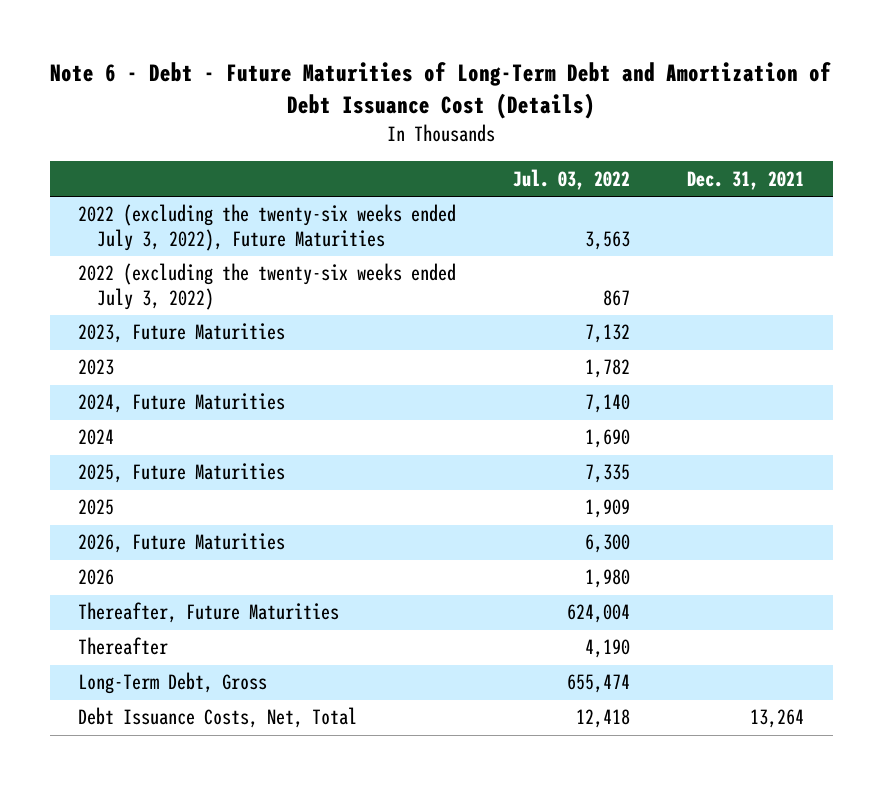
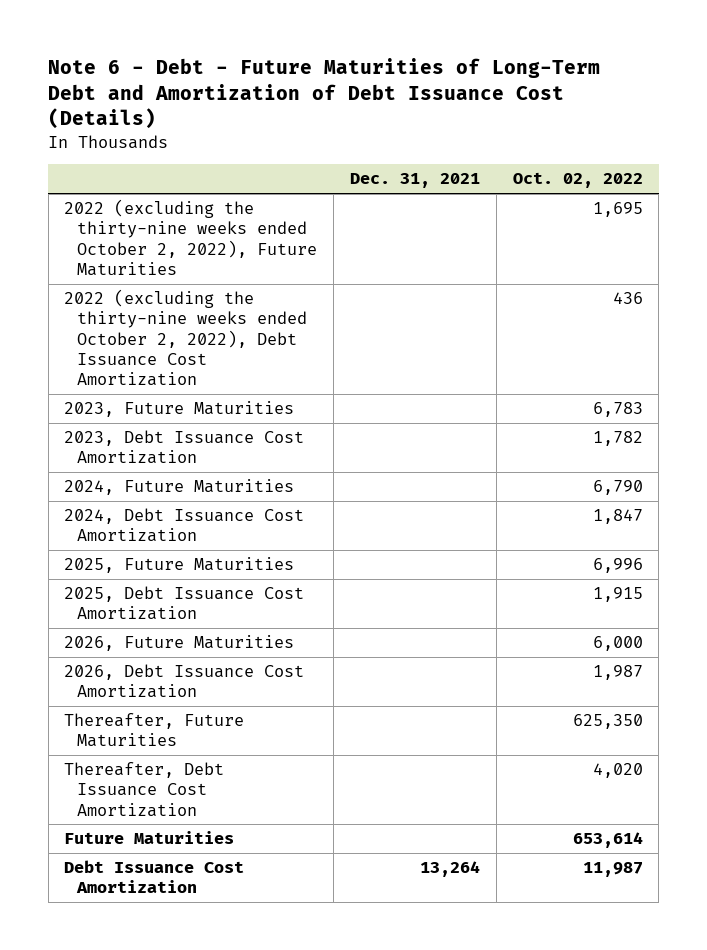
[513,168,631,190] Jul. 03, 2022 -> none
none -> [512,172,643,189] Oct. 02, 2022
[78,204,457,252] 2022 (excluding the twenty-six weeks ended July 3, 2022), Future Maturities -> [64,199,318,276] 2022 (excluding the thirty-nine weeks ended October 2, 2022), Future Maturities
[78,263,457,311] 2022 (excluding the twenty-six weeks ended July 3, 2022) -> [64,289,308,386] 2022 (excluding the thirty-nine weeks ended October 2, 2022), Debt Issuance Cost Amortization
[78,359,115,376] 2023 -> [64,430,305,465] 2023, Debt Issuance Cost Amortization
[78,429,115,446] 2024 -> [64,508,305,543] 2024, Debt Issuance Cost Amortization
[78,499,115,516] 2025 -> [64,586,305,621] 2025, Debt Issuance Cost Amortization
[78,569,115,586] 2026 -> [64,664,305,699] 2026, Debt Issuance Cost Amortization
[78,637,169,656] Thereafter -> [64,762,225,817] Thereafter, Debt Issuance Cost Amortization
[78,672,268,695] Long-Term Debt, Gross -> [64,831,235,845] Future Maturities
[78,707,358,729] Debt Issuance Costs, Net, Total -> [64,860,245,894] Debt Issuance Cost Amortization

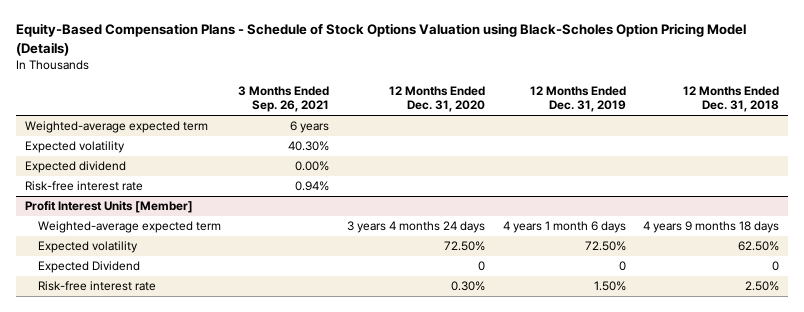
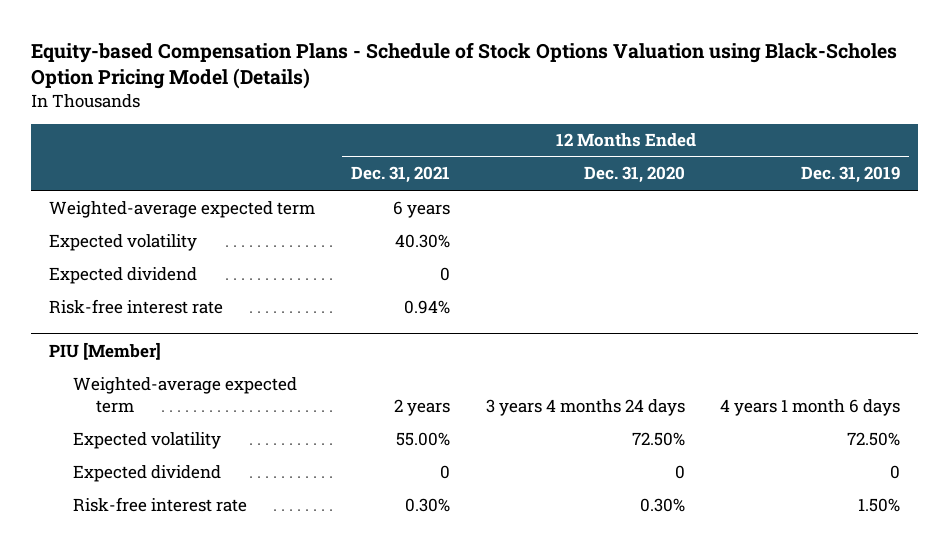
[15,23,746,56] Equity-Based Compensation Plans - Schedule of Stock Options Valuation using Black-Scholes Option Pricing Model (Details) -> [31,41,898,89] Equity-based Compensation Plans - Schedule of Stock Options Valuation using Black-Scholes Option Pricing Model (Details)
[238,85,330,113] 3 Months Ended Sep. 26, 2021 -> none
[683,85,780,113] 12 Months Ended Dec. 31, 2018 -> none
none -> [350,166,450,184] Dec. 31, 2021
[24,201,193,214] Profit Interest Units [Member] -> [49,341,162,360] PIU [Member]
[37,261,140,274] Expected Dividend -> [72,464,221,482] Expected dividend

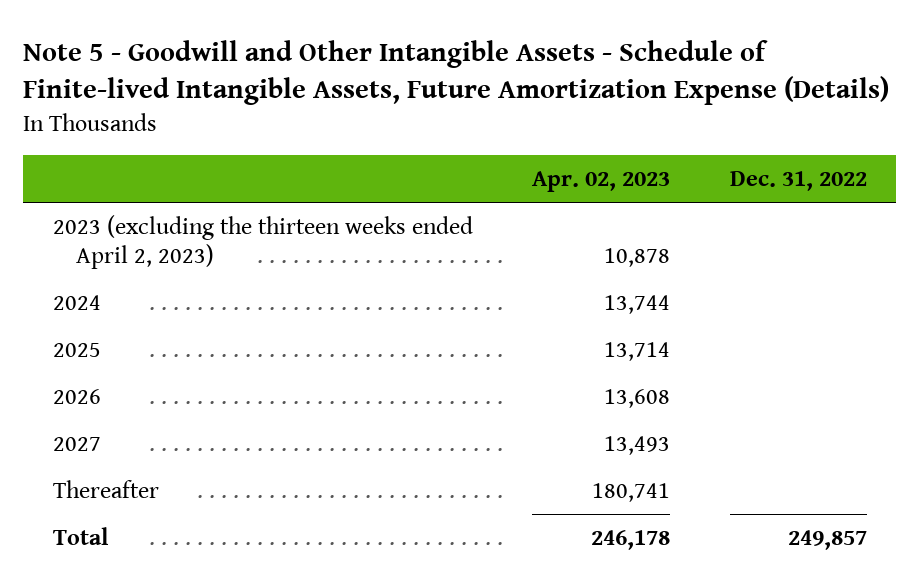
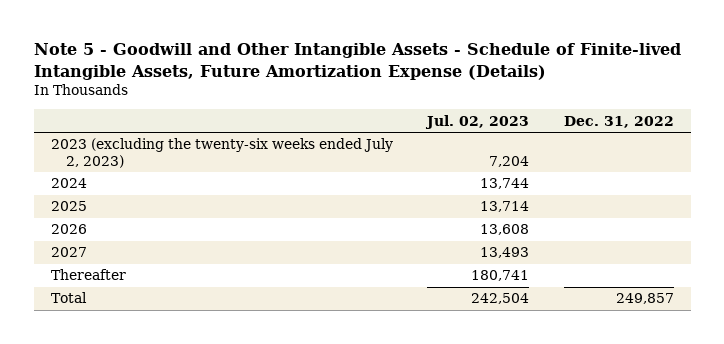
[532,171,671,193] Apr. 02, 2023 -> none
none -> [425,114,530,129] Jul. 02, 2023
[53,215,474,270] 2023 (excluding the thirteen weeks ended April 2, 2023) -> [50,138,393,168] 2023 (excluding the twenty-six weeks ended July 2, 2023)

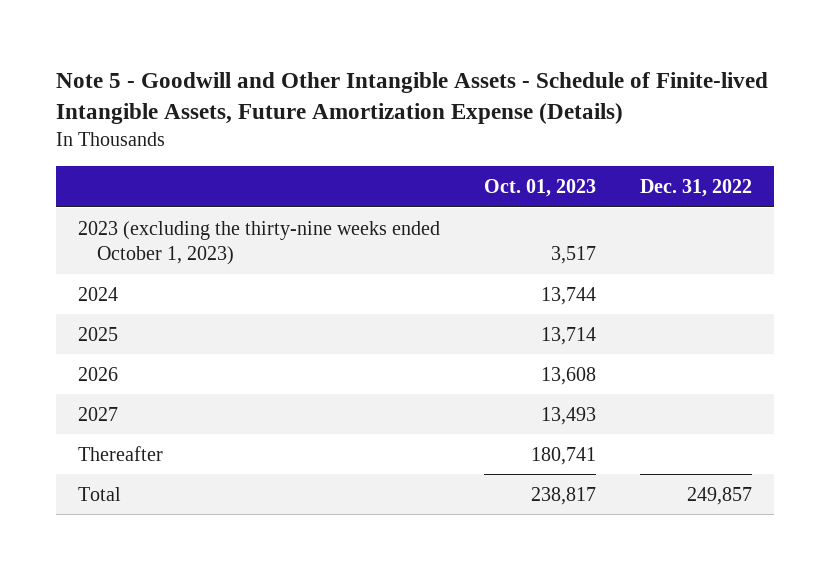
[425,114,530,129] Jul. 02, 2023 -> none
none -> [484,179,597,198] Oct. 01, 2023
[50,138,393,168] 2023 (excluding the twenty-six weeks ended July 2, 2023) -> [78,220,441,265] 2023 (excluding the thirty-nine weeks ended October 1, 2023)

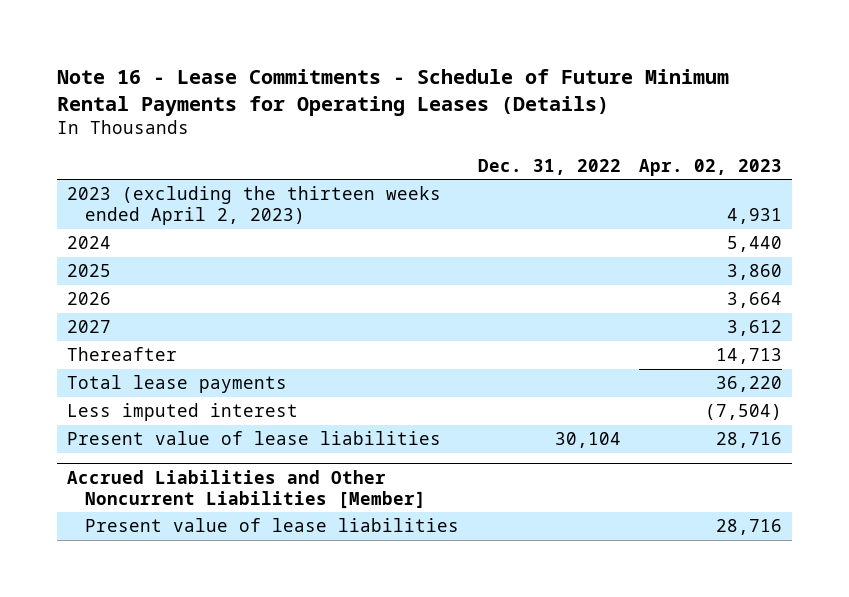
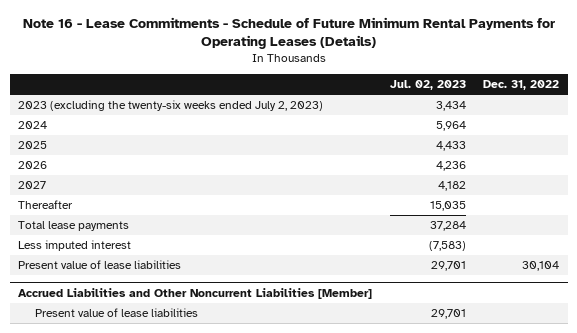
[639,158,783,176] Apr. 02, 2023 -> none
none -> [389,80,466,91] Jul. 02, 2023
[66,186,441,226] 2023 (excluding the thirteen weeks ended April 2, 2023) -> [18,100,324,112] 2023 (excluding the twenty-six weeks ended July 2, 2023)

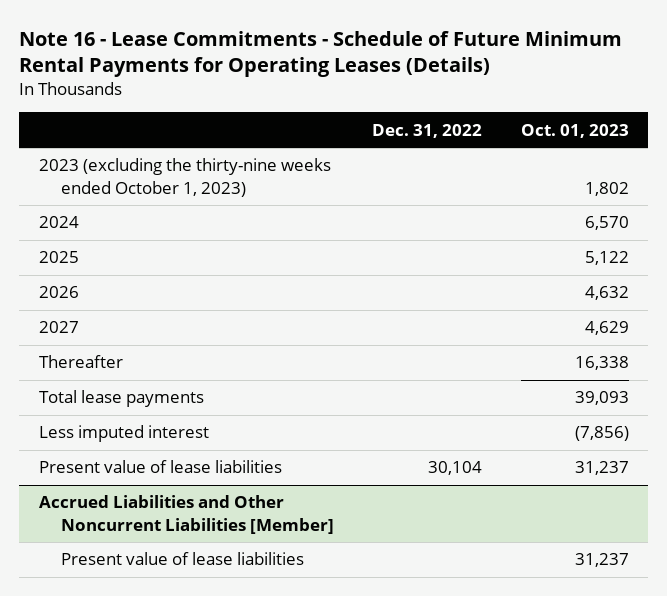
[389,80,466,91] Jul. 02, 2023 -> none
none -> [520,123,629,138] Oct. 01, 2023
[18,100,324,112] 2023 (excluding the twenty-six weeks ended July 2, 2023) -> [38,158,331,197] 2023 (excluding the thirty-nine weeks ended October 1, 2023)

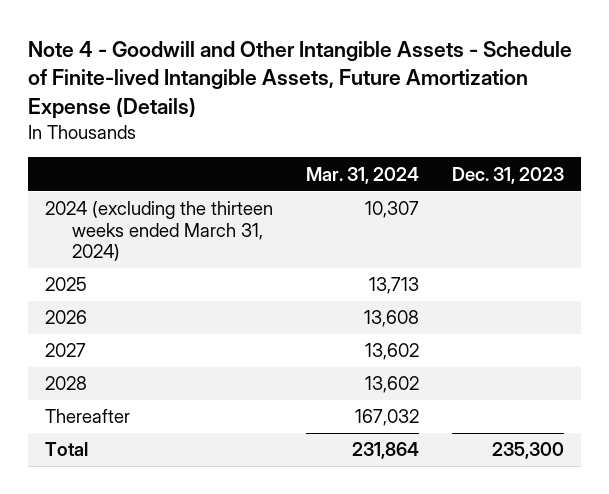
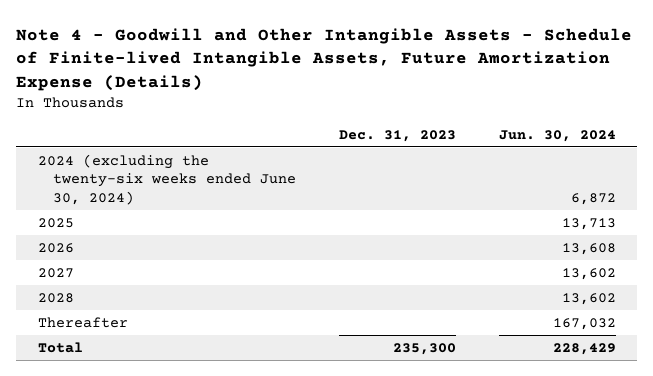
[306,166,420,184] Mar. 31, 2024 -> none
none -> [498,130,616,143] Jun. 30, 2024
[44,201,273,262] 2024 (excluding the thirteen weeks ended March 31, 2024) -> [37,153,296,206] 2024 (excluding the twenty-six weeks ended June 30, 2024)

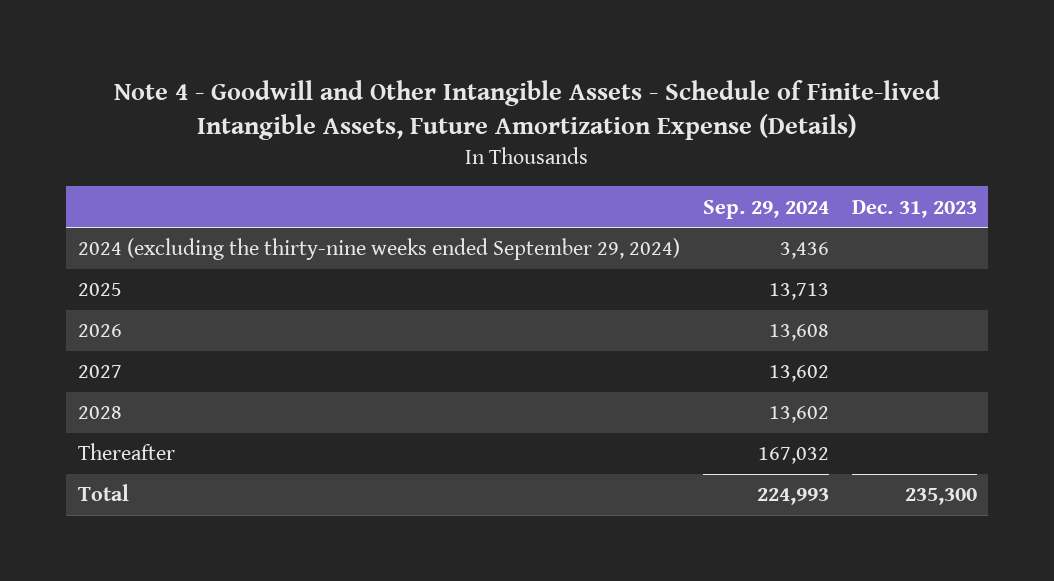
[498,130,616,143] Jun. 30, 2024 -> none
none -> [702,199,829,219] Sep. 29, 2024
[37,153,296,206] 2024 (excluding the twenty-six weeks ended June 30, 2024) -> [77,238,680,261] 2024 (excluding the thirty-nine weeks ended September 29, 2024)

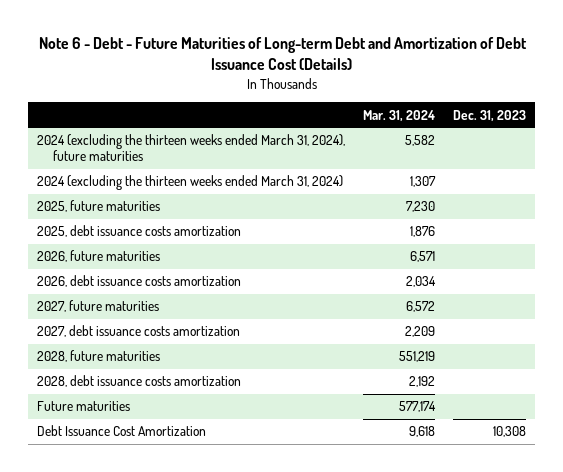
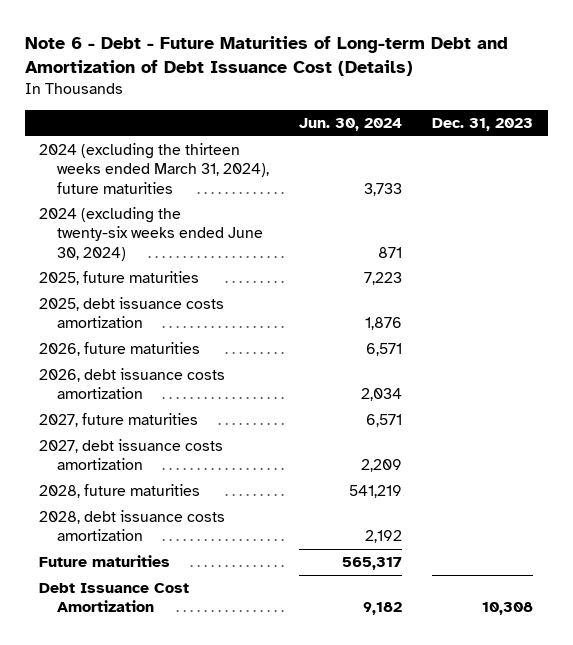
[363,109,436,122] Mar. 31, 2024 -> none
none -> [299,118,403,132] Jun. 30, 2024
[37,175,344,191] 2024 (excluding the thirteen weeks ended March 31, 2024) -> [39,207,264,261] 2024 (excluding the twenty-six weeks ended June 30, 2024)

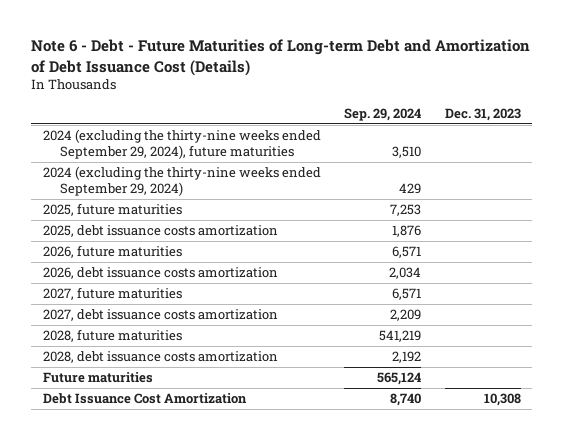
[299,118,403,132] Jun. 30, 2024 -> none
none -> [344,107,422,121] Sep. 29, 2024
[39,143,270,194] 2024 (excluding the thirteen weeks ended March 31, 2024), future maturities -> [42,129,321,159] 2024 (excluding the thirty-nine weeks ended September 29, 2024), future maturities
[39,207,264,261] 2024 (excluding the twenty-six weeks ended June 30, 2024) -> [42,166,321,196] 2024 (excluding the thirty-nine weeks ended September 29, 2024)

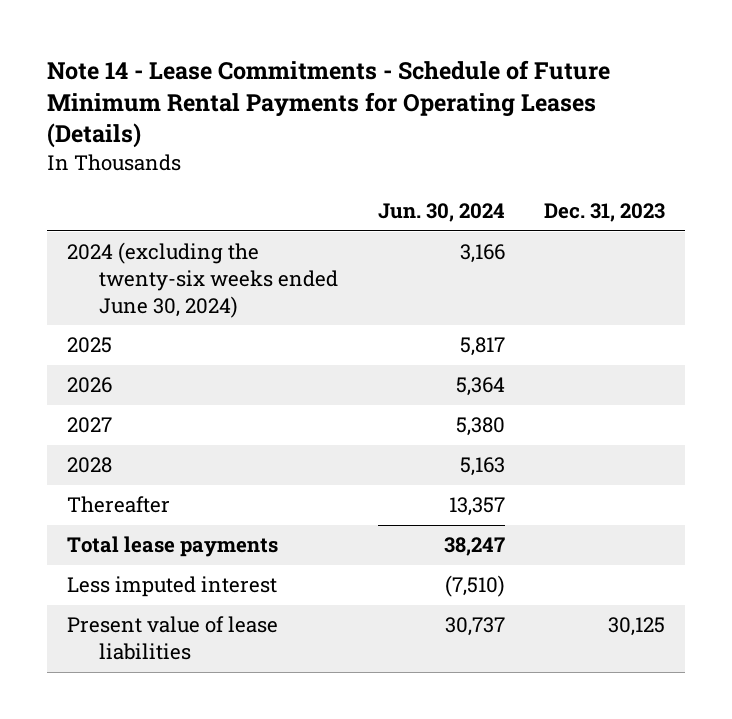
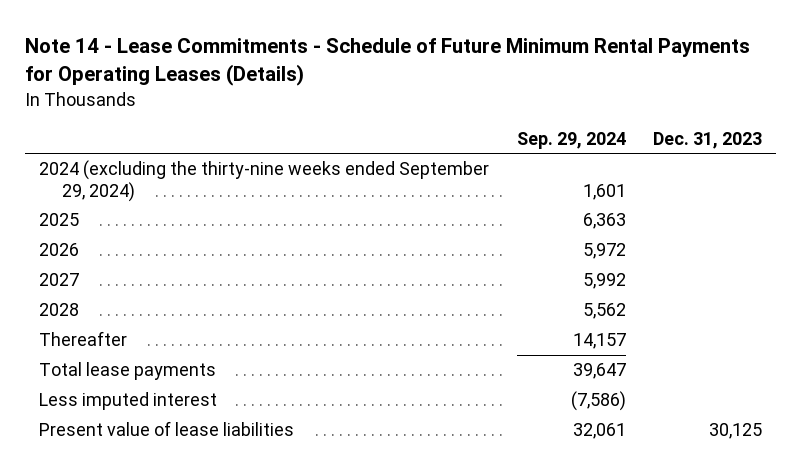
[377,202,505,222] Jun. 30, 2024 -> none
none -> [516,132,626,150] Sep. 29, 2024
[66,242,338,318] 2024 (excluding the twenty-six weeks ended June 30, 2024) -> [39,160,490,202] 2024 (excluding the thirty-nine weeks ended September 29, 2024)

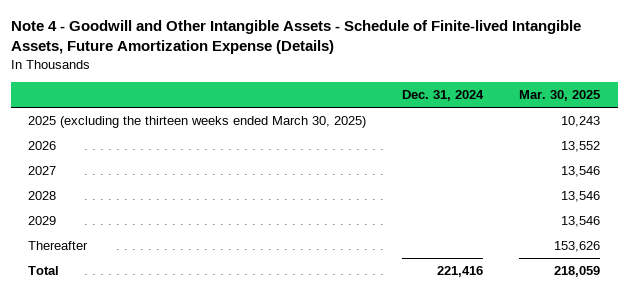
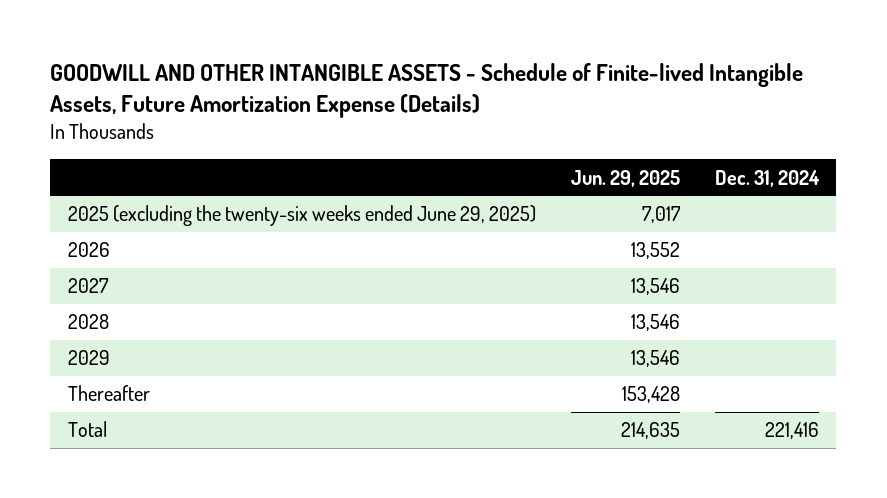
[10,20,581,55] Note 4 - Goodwill and Other Intangible Assets - Schedule of Finite-lived Intangible Assets, Future Amortization Expense (Details) -> [50,63,804,119] GOODWILL AND OTHER INTANGIBLE ASSETS - Schedule of Finite-lived Intangible Assets, Future Amortization Expense (Details)
[518,90,600,102] Mar. 30, 2025 -> none
none -> [570,169,680,187] Jun. 29, 2025
[28,115,367,128] 2025 (excluding the thirteen weeks ended March 30, 2025) -> [67,205,536,227] 2025 (excluding the twenty-six weeks ended June 29, 2025)

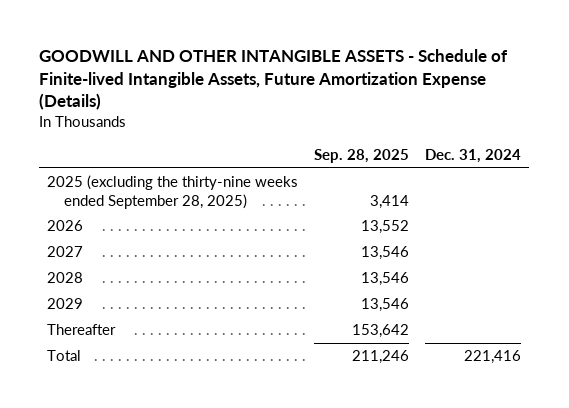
[570,169,680,187] Jun. 29, 2025 -> none
none -> [314,149,410,164] Sep. 28, 2025
[67,205,536,227] 2025 (excluding the twenty-six weeks ended June 29, 2025) -> [47,175,299,209] 2025 (excluding the thirty-nine weeks ended September 28, 2025)

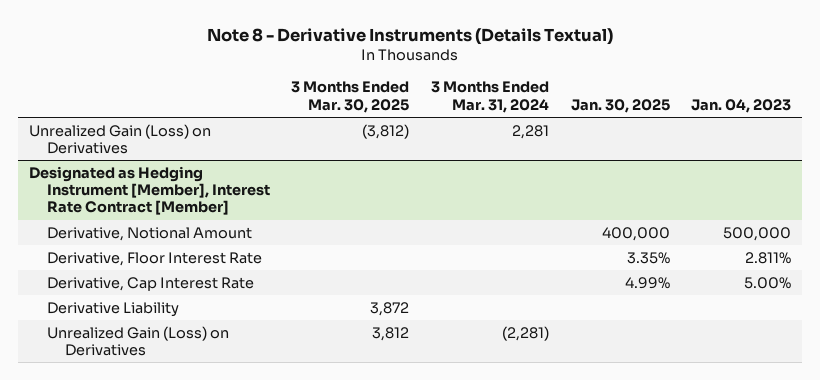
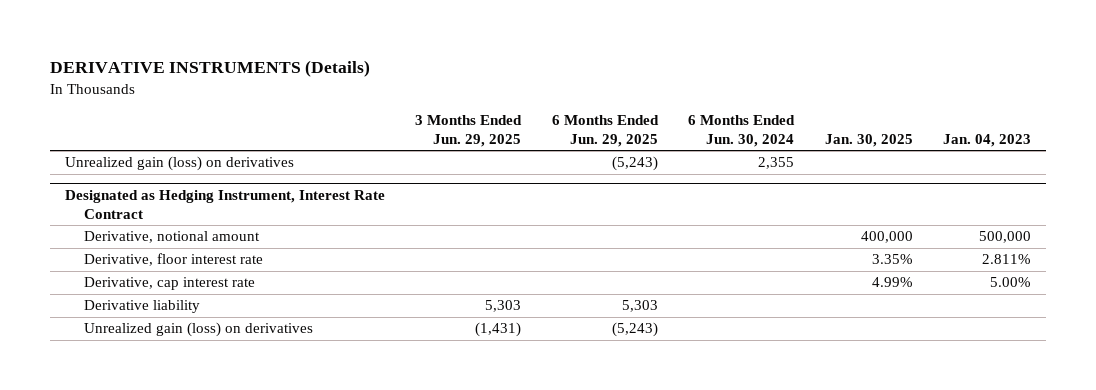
[207,27,614,45] Note 8 - Derivative Instruments (Details Textual) -> [49,60,370,78] DERIVATIVE INSTRUMENTS (Details)
[291,81,410,113] 3 Months Ended Mar. 30, 2025 -> none
[430,81,549,113] 3 Months Ended Mar. 31, 2024 -> none
none -> [415,114,523,147] 3 Months Ended Jun. 29, 2025
none -> [551,114,659,147] 6 Months Ended Jun. 29, 2025
none -> [688,114,796,147] 6 Months Ended Jun. 30, 2024
[28,123,211,155] Unrealized Gain (Loss) on Derivatives -> [64,156,294,172] Unrealized gain (loss) on derivatives
[28,165,270,216] Designated as Hedging Instrument [Member], Interest Rate Contract [Member] -> [64,189,385,219] Designated as Hedging Instrument, Interest Rate Contract
[46,226,252,241] Derivative, Notional Amount -> [84,231,261,244] Derivative, notional amount
[46,251,262,266] Derivative, Floor Interest Rate -> [84,253,264,267] Derivative, floor interest rate
[46,276,254,291] Derivative, Cap Interest Rate -> [84,277,256,291] Derivative, cap interest rate
[46,301,179,317] Derivative Liability -> [84,300,201,314] Derivative liability
[46,325,229,357] Unrealized Gain (Loss) on Derivatives -> [84,322,314,338] Unrealized gain (loss) on derivatives

